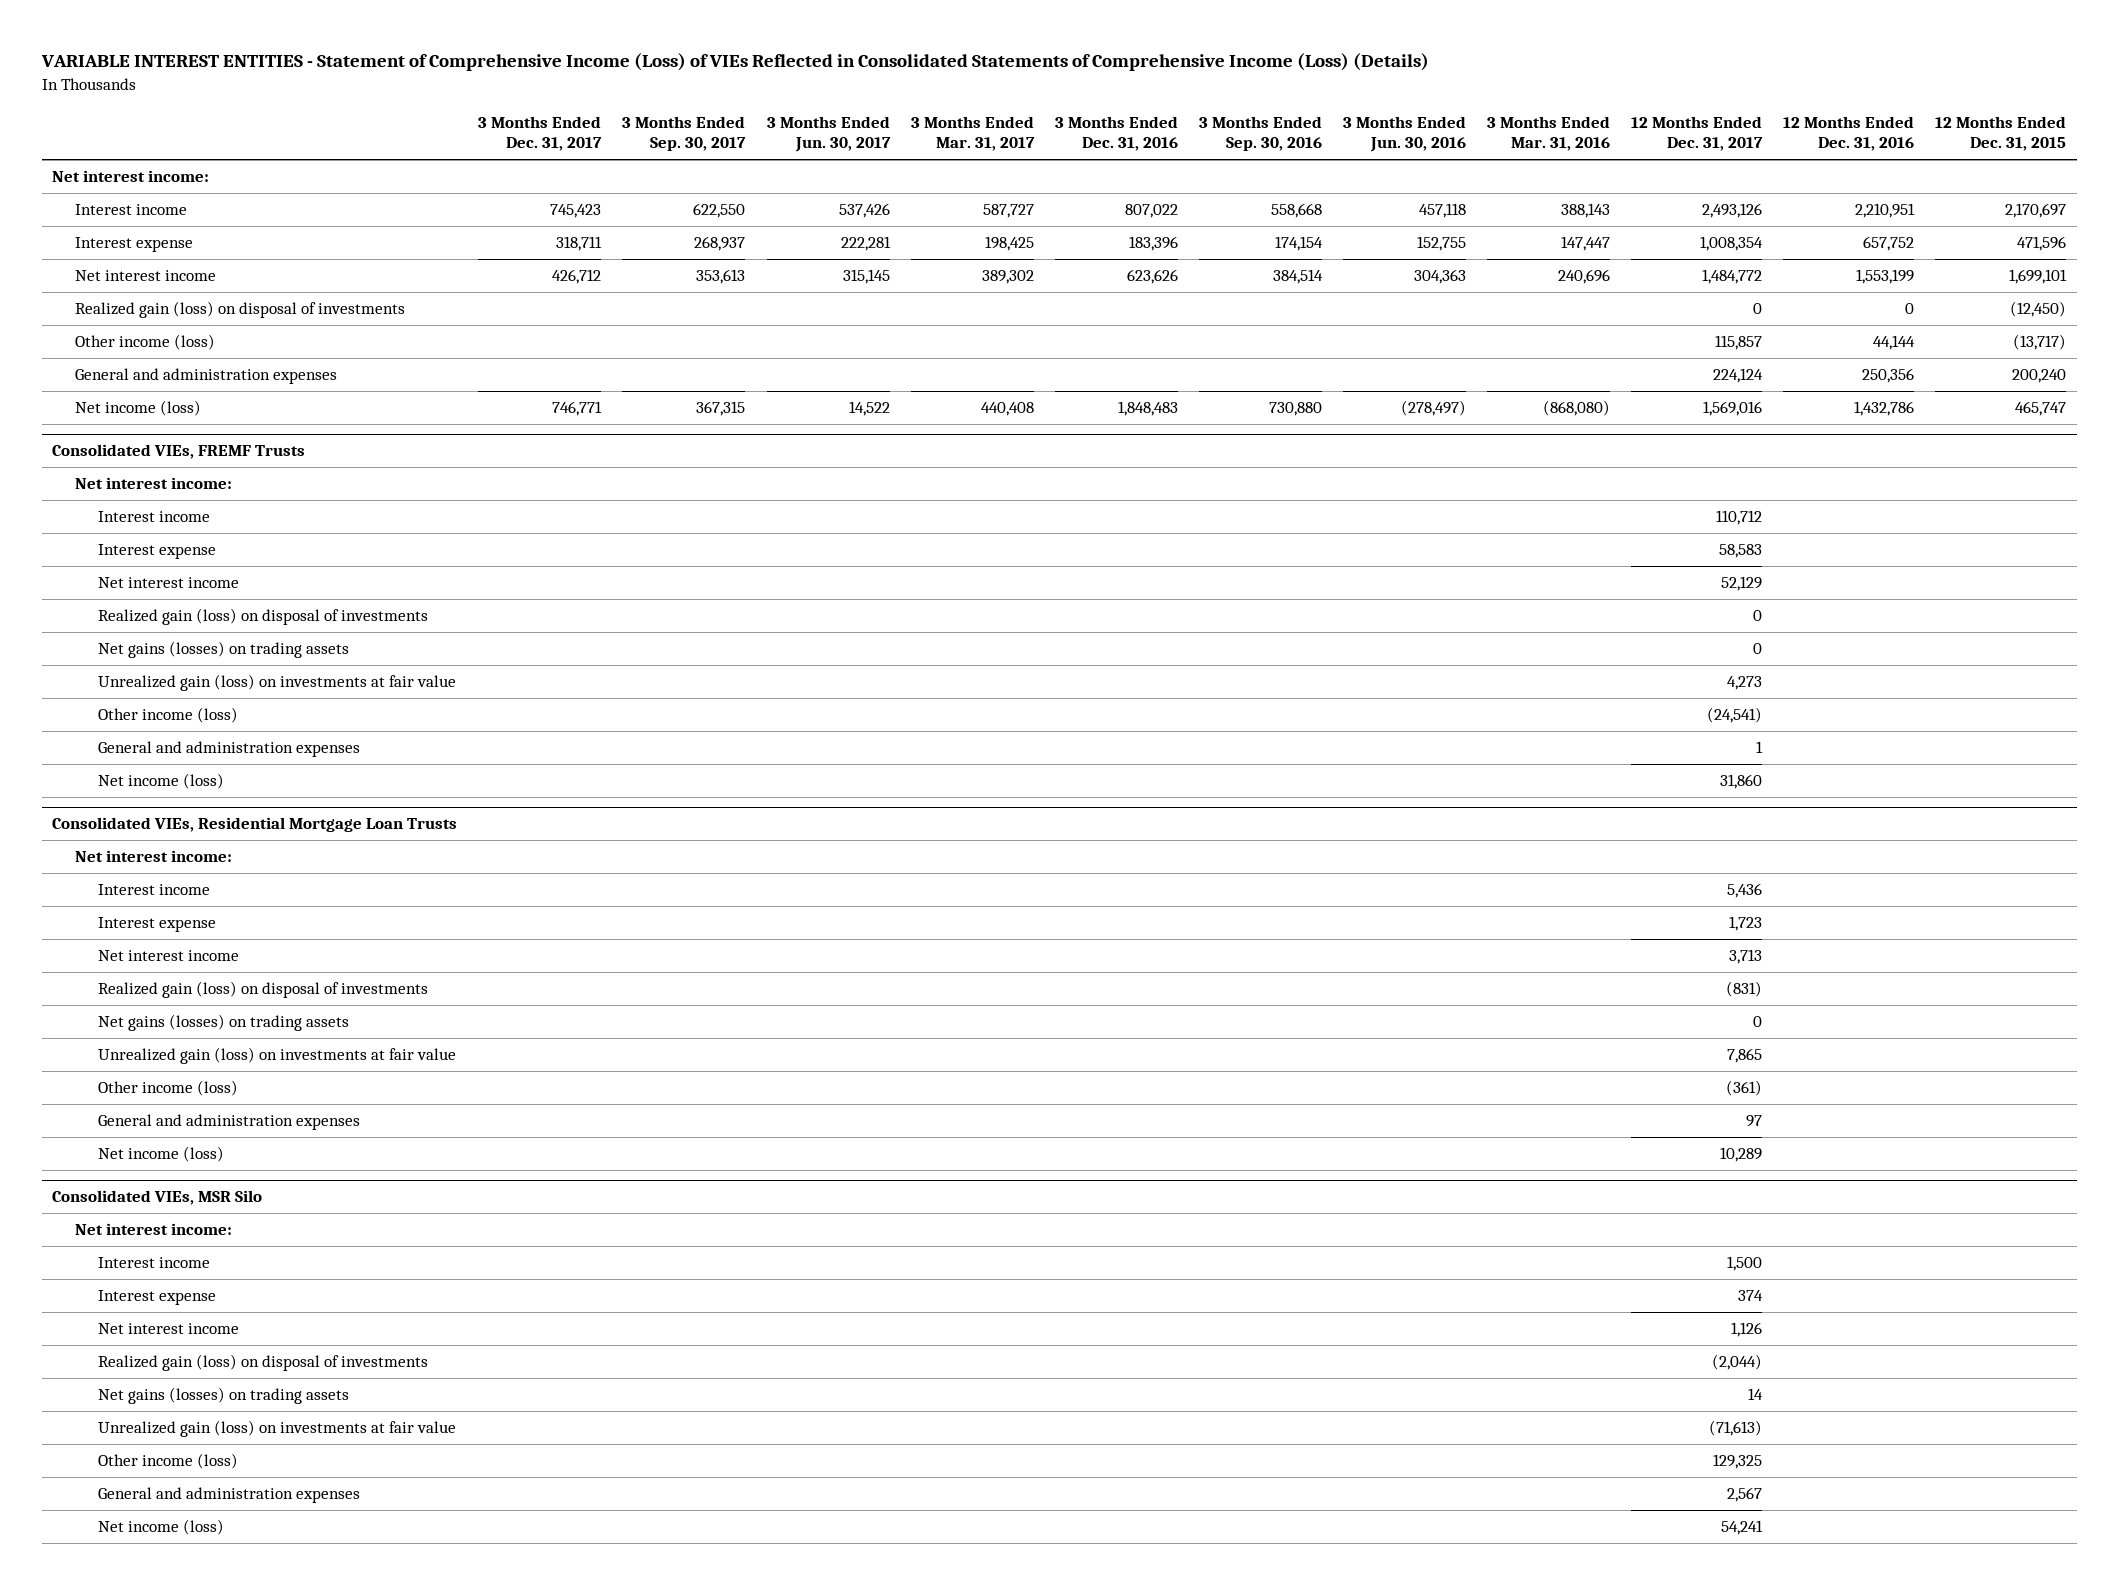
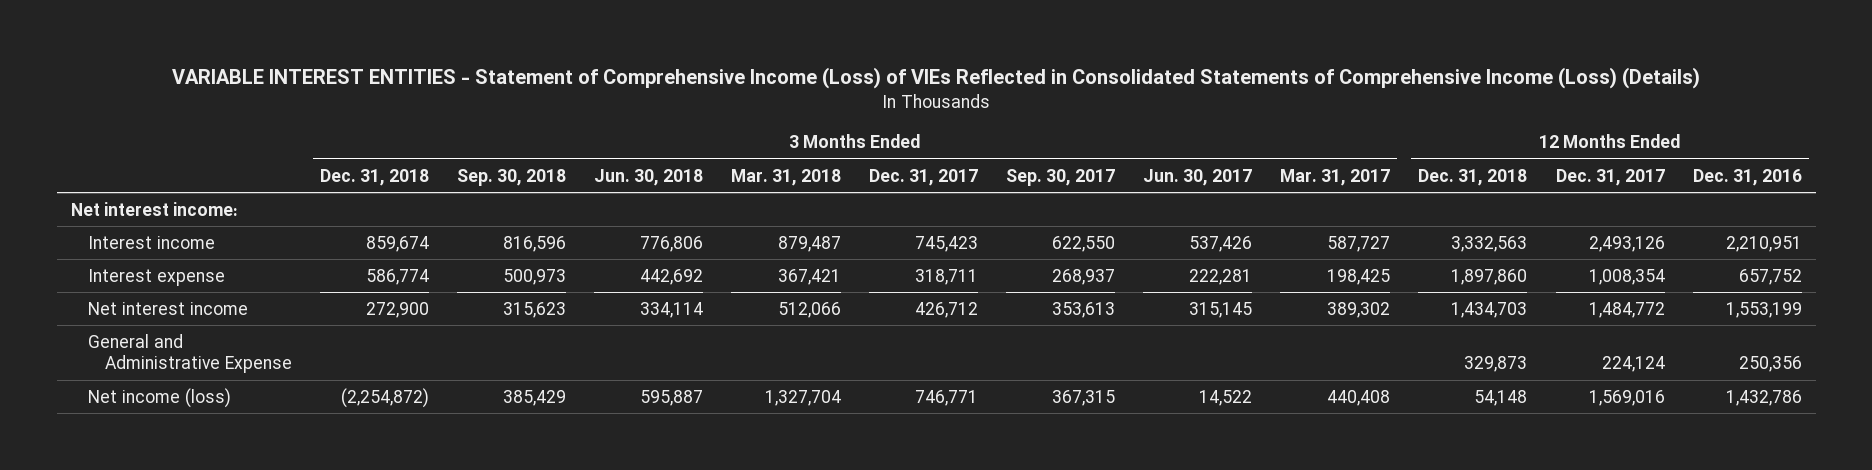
[1054,116,1178,152] 3 Months Ended Dec. 31, 2016 -> none
[1198,116,1322,152] 3 Months Ended Sep. 30, 2016 -> none
[1342,116,1466,153] 3 Months Ended Jun. 30, 2016 -> none
[1486,116,1610,152] 3 Months Ended Mar. 31, 2016 -> none
[1935,116,2067,152] 12 Months Ended Dec. 31, 2015 -> none
none -> [320,168,430,186] Dec. 31, 2018
none -> [457,168,567,186] Sep. 30, 2018
none -> [594,168,704,186] Jun. 30, 2018
none -> [731,168,842,186] Mar. 31, 2018
none -> [1418,168,1528,186] Dec. 31, 2018
[75,301,406,319] Realized gain (loss) on disposal of investments -> none
[75,334,216,351] Other income (loss) -> none
[75,368,338,385] General and administration expenses -> [87,333,293,374] General and Administrative Expense
[52,444,306,460] Consolidated VIEs, FREMF Trusts -> none
[75,477,233,490] Net interest income: -> none
[98,511,211,523] Interest income -> none
[98,544,217,560] Interest expense -> none
[98,577,240,589] Net interest income -> none
[98,608,429,626] Realized gain (loss) on disposal of investments -> none
[98,641,350,659] Net gains (losses) on trading assets -> none
[98,674,457,692] Unrealized gain (loss) on investments at fair value -> none
[98,707,239,724] Other income (loss) -> none
[98,741,361,758] General and administration expenses -> none
[98,773,225,790] Net income (loss) -> none
[52,817,458,833] Consolidated VIEs, Residential Mortgage Loan Trusts -> none
[75,850,233,863] Net interest income: -> none
[98,884,211,896] Interest income -> none
[98,917,217,933] Interest expense -> none
[98,950,240,962] Net interest income -> none
[98,981,429,999] Realized gain (loss) on disposal of investments -> none
[98,1014,350,1032] Net gains (losses) on trading assets -> none
[98,1047,457,1065] Unrealized gain (loss) on investments at fair value -> none
[98,1080,239,1097] Other income (loss) -> none
[98,1114,361,1131] General and administration expenses -> none
[98,1146,225,1163] Net income (loss) -> none
[52,1190,263,1206] Consolidated VIEs, MSR Silo -> none
[75,1223,233,1236] Net interest income: -> none
[98,1257,211,1269] Interest income -> none
[98,1290,217,1306] Interest expense -> none
[98,1323,240,1335] Net interest income -> none
[98,1354,429,1372] Realized gain (loss) on disposal of investments -> none
[98,1387,350,1405] Net gains (losses) on trading assets -> none
[98,1420,457,1438] Unrealized gain (loss) on investments at fair value -> none
[98,1453,239,1470] Other income (loss) -> none
[98,1487,361,1504] General and administration expenses -> none
[98,1519,225,1536] Net income (loss) -> none

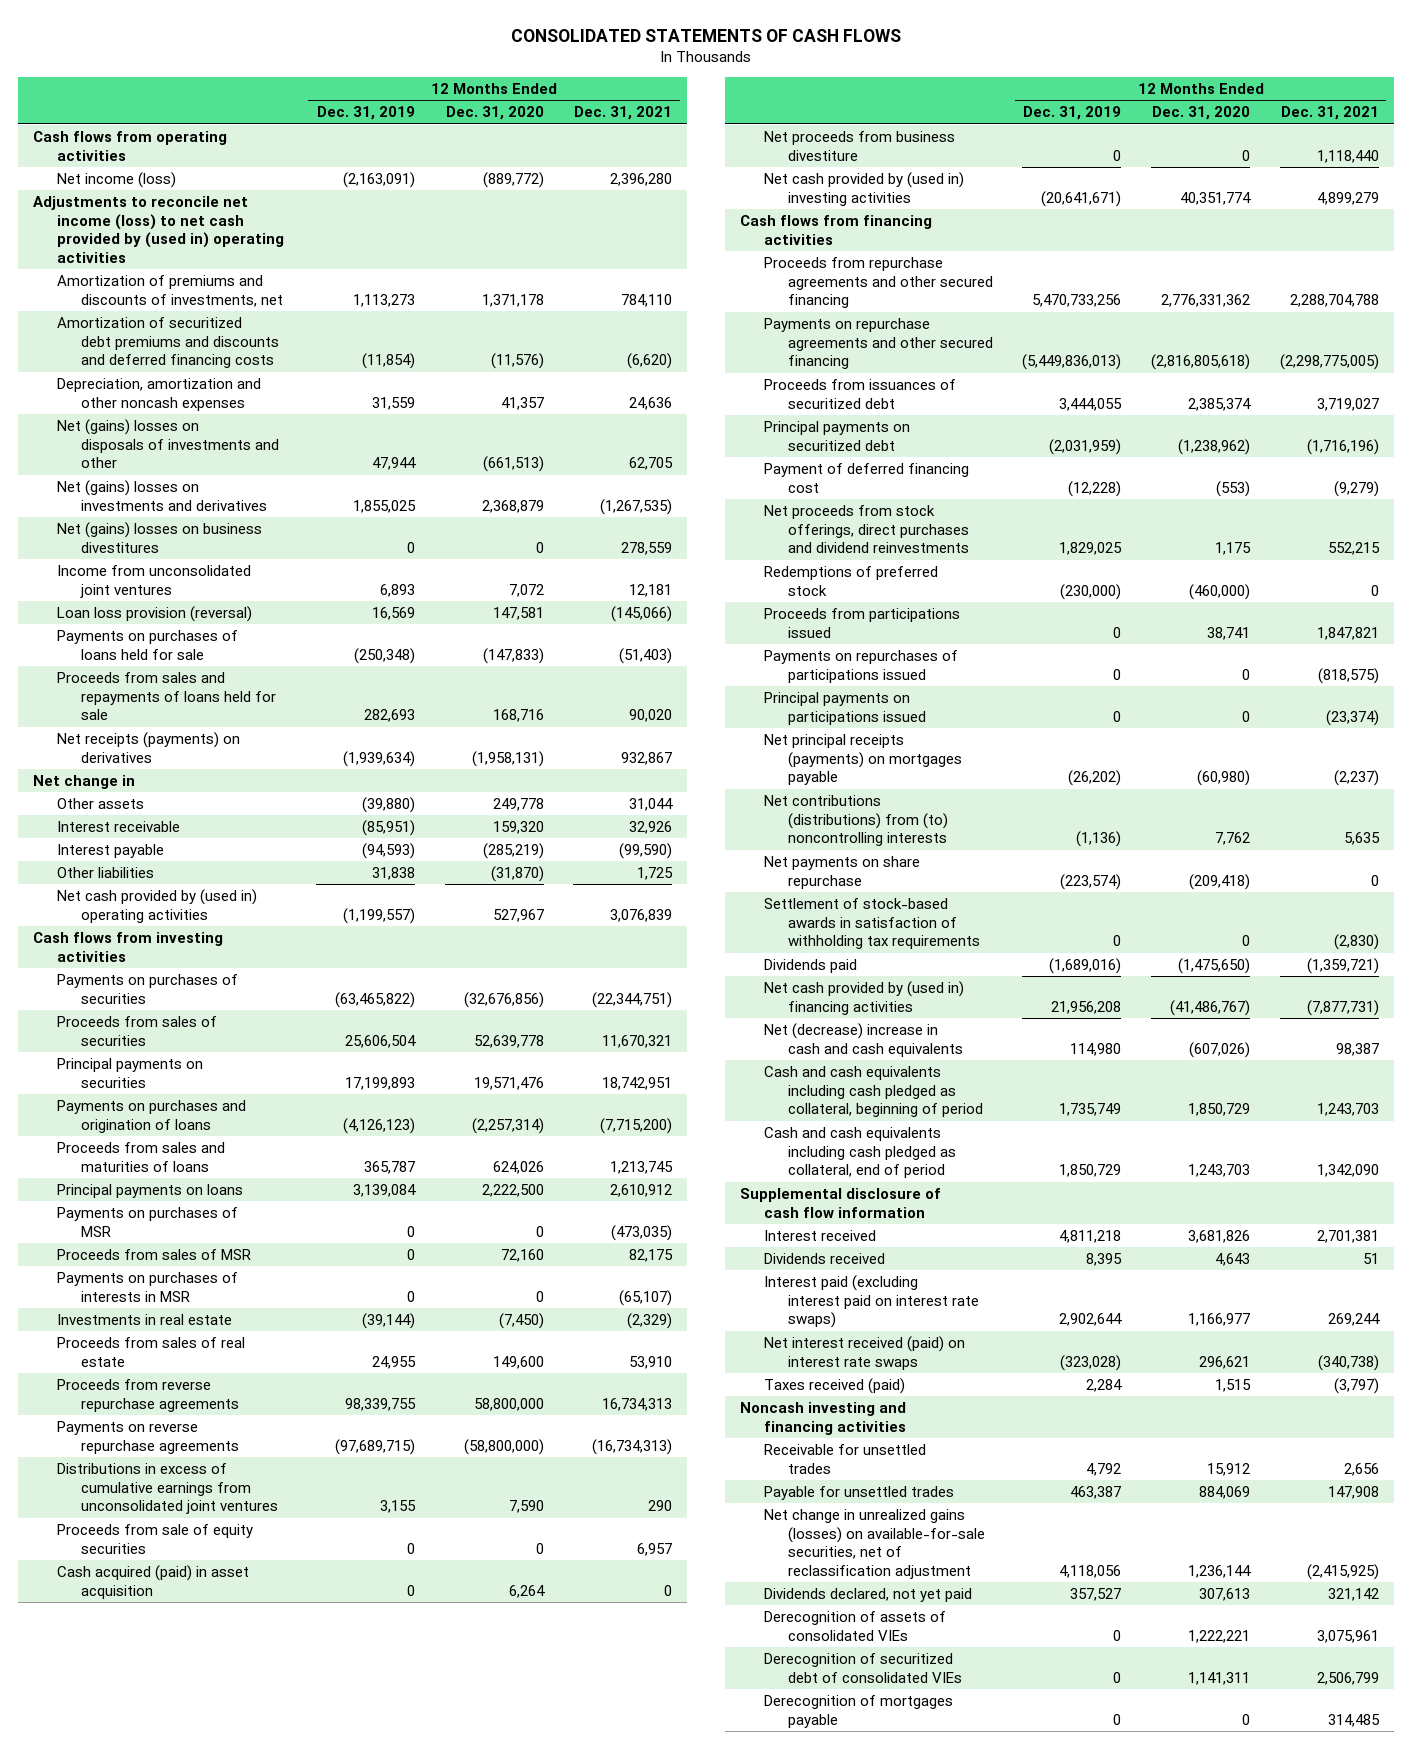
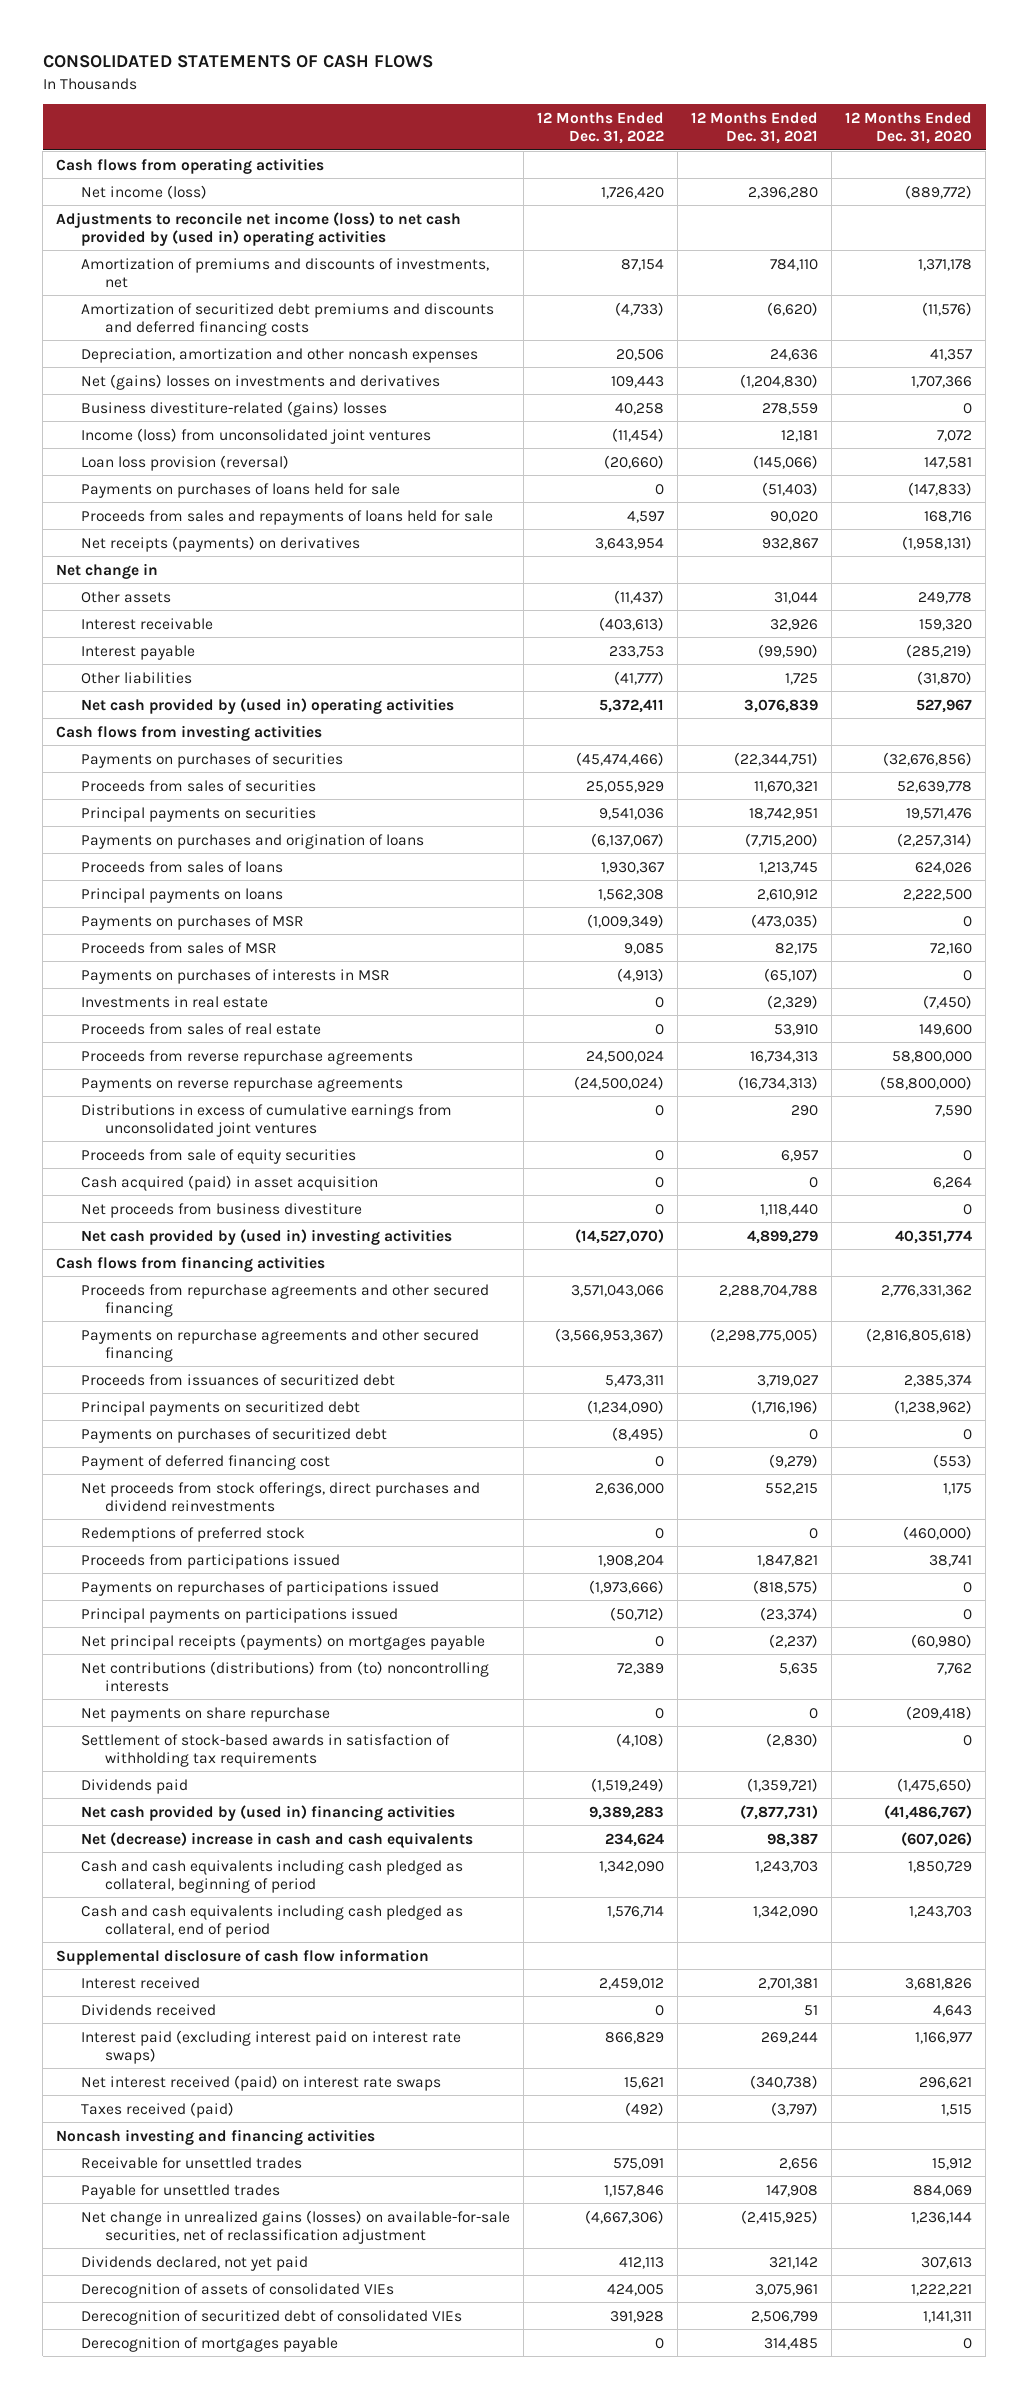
[316,106,415,121] Dec. 31, 2019 -> none
none -> [536,111,664,145] 12 Months Ended Dec. 31, 2022
[57,419,280,469] Net (gains) losses on disposals of investments and other -> none
[481,499,544,513] 2,368,879 -> [911,375,973,388] 1,707,366
[600,498,673,515] (1,267,535) -> [740,373,819,388] (1,204,830)
[57,522,263,553] Net (gains) losses on business divestitures -> [80,400,387,417] Business divestiture-related (gains) losses
[57,565,252,598] Income from unconsolidated joint ventures -> [80,427,431,444] Income (loss) from unconsolidated joint ventures
[57,1142,226,1172] Proceeds from sales and maturities of loans -> [80,860,283,873] Proceeds from sales of loans
none -> [80,1427,387,1443] Payments on purchases of securitized debt

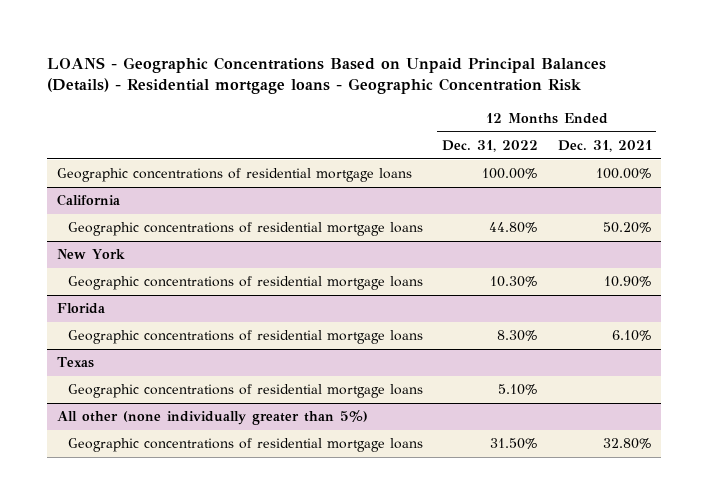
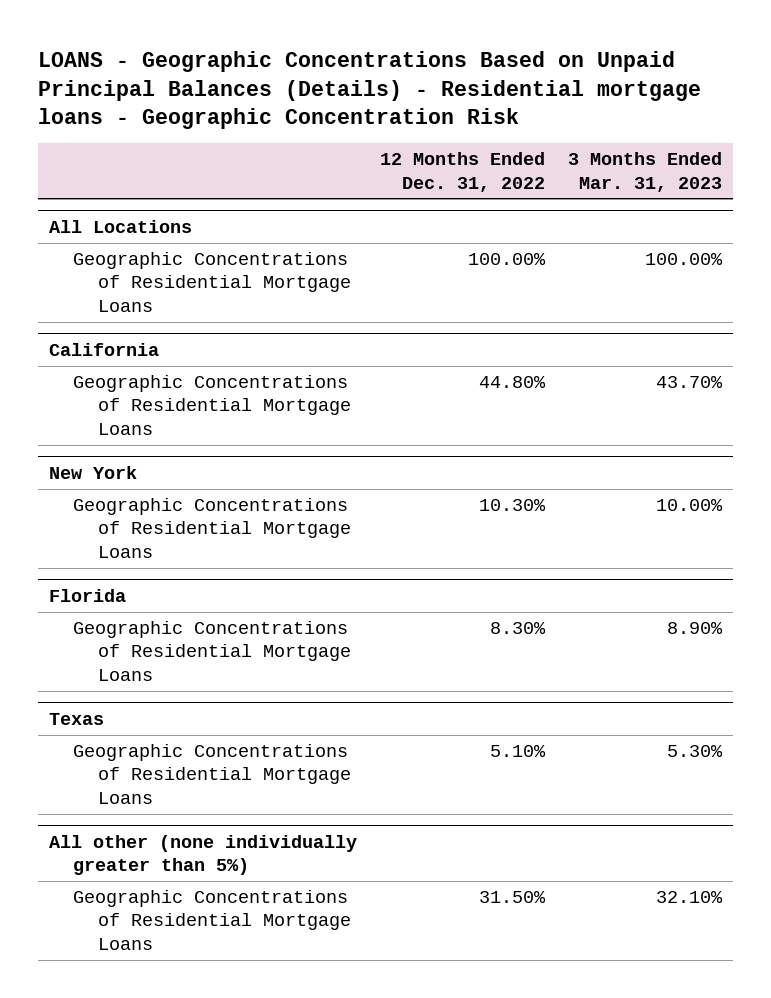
[557,139,652,152] Dec. 31, 2021 -> none
none -> [568,152,723,192] 3 Months Ended Mar. 31, 2023
none -> [49,219,193,233] All Locations
[56,168,412,183] Geographic concentrations of residential mortgage loans -> [73,252,351,312] Geographic Concentrations of Residential Mortgage Loans
[67,222,423,237] Geographic concentrations of residential mortgage loans -> [73,375,351,435] Geographic Concentrations of Residential Mortgage Loans
[67,276,423,291] Geographic concentrations of residential mortgage loans -> [73,498,351,558] Geographic Concentrations of Residential Mortgage Loans
[67,330,423,345] Geographic concentrations of residential mortgage loans -> [73,621,351,681] Geographic Concentrations of Residential Mortgage Loans
[67,384,423,399] Geographic concentrations of residential mortgage loans -> [73,744,351,804] Geographic Concentrations of Residential Mortgage Loans
[67,438,423,453] Geographic concentrations of residential mortgage loans -> [73,890,351,950] Geographic Concentrations of Residential Mortgage Loans

